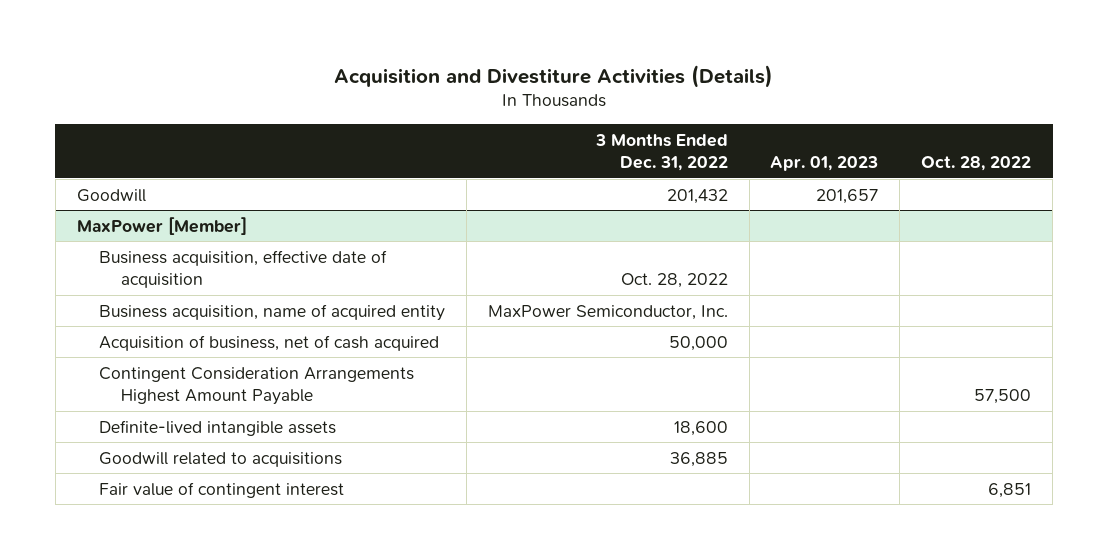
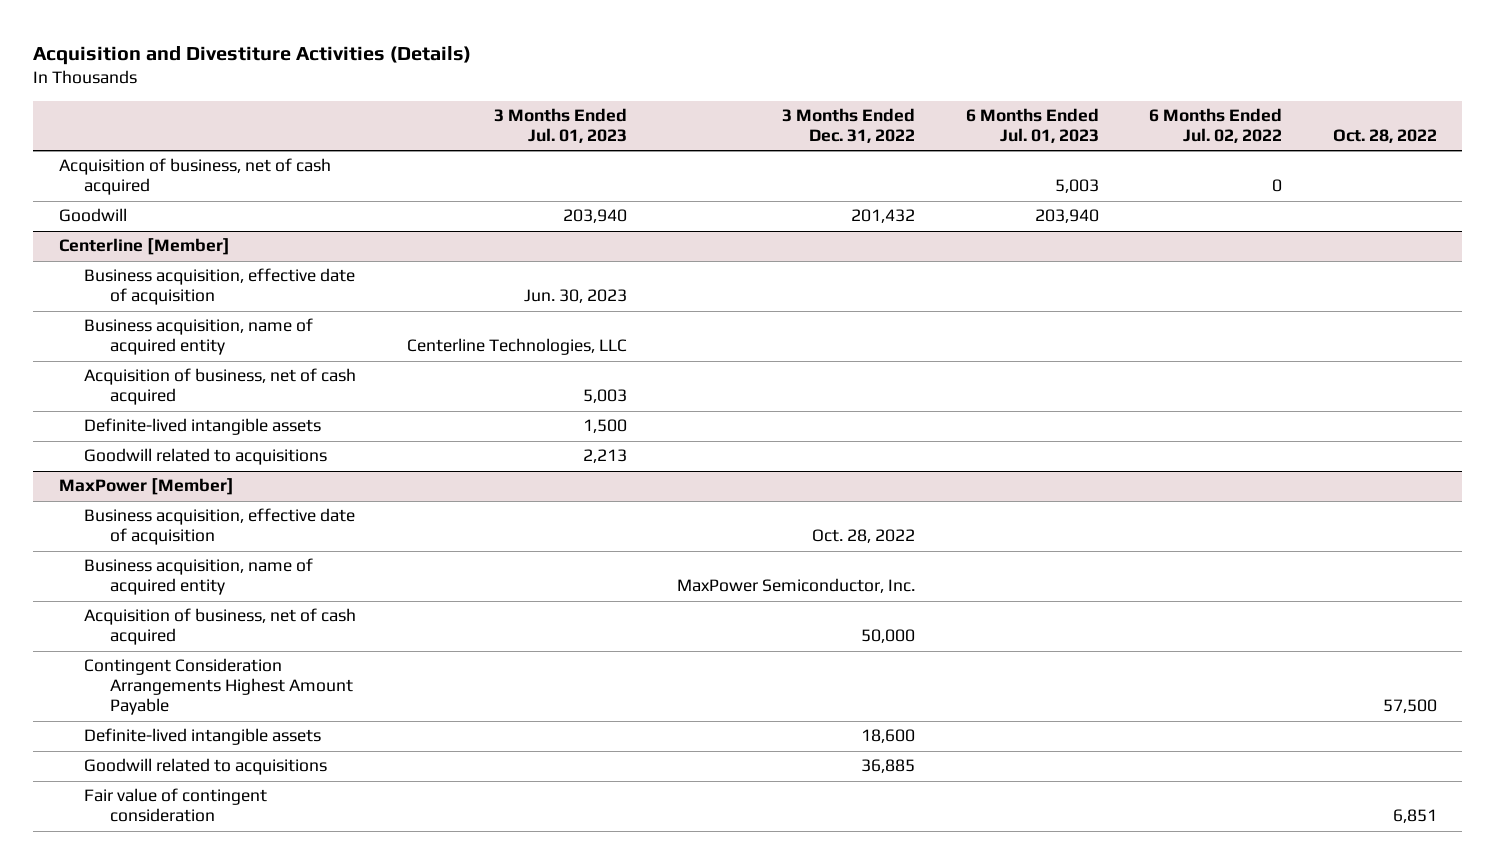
[770,156,879,172] Apr. 01, 2023 -> none
none -> [493,108,627,144] 3 Months Ended Jul. 01, 2023
none -> [965,108,1099,144] 6 Months Ended Jul. 01, 2023
none -> [1149,108,1283,144] 6 Months Ended Jul. 02, 2022
none -> [58,158,331,196] Acquisition of business, net of cash acquired
none -> [58,238,230,256] Centerline [Member]
none -> [84,268,356,306] Business acquisition, effective date of acquisition
none -> [84,318,314,356] Business acquisition, name of acquired entity
none -> [84,368,357,406] Acquisition of business, net of cash acquired
none -> [84,418,322,436] Definite-lived intangible assets
none -> [84,448,328,466] Goodwill related to acquisitions
[98,481,344,498] Fair value of contingent interest -> [84,788,268,823] Fair value of contingent consideration

